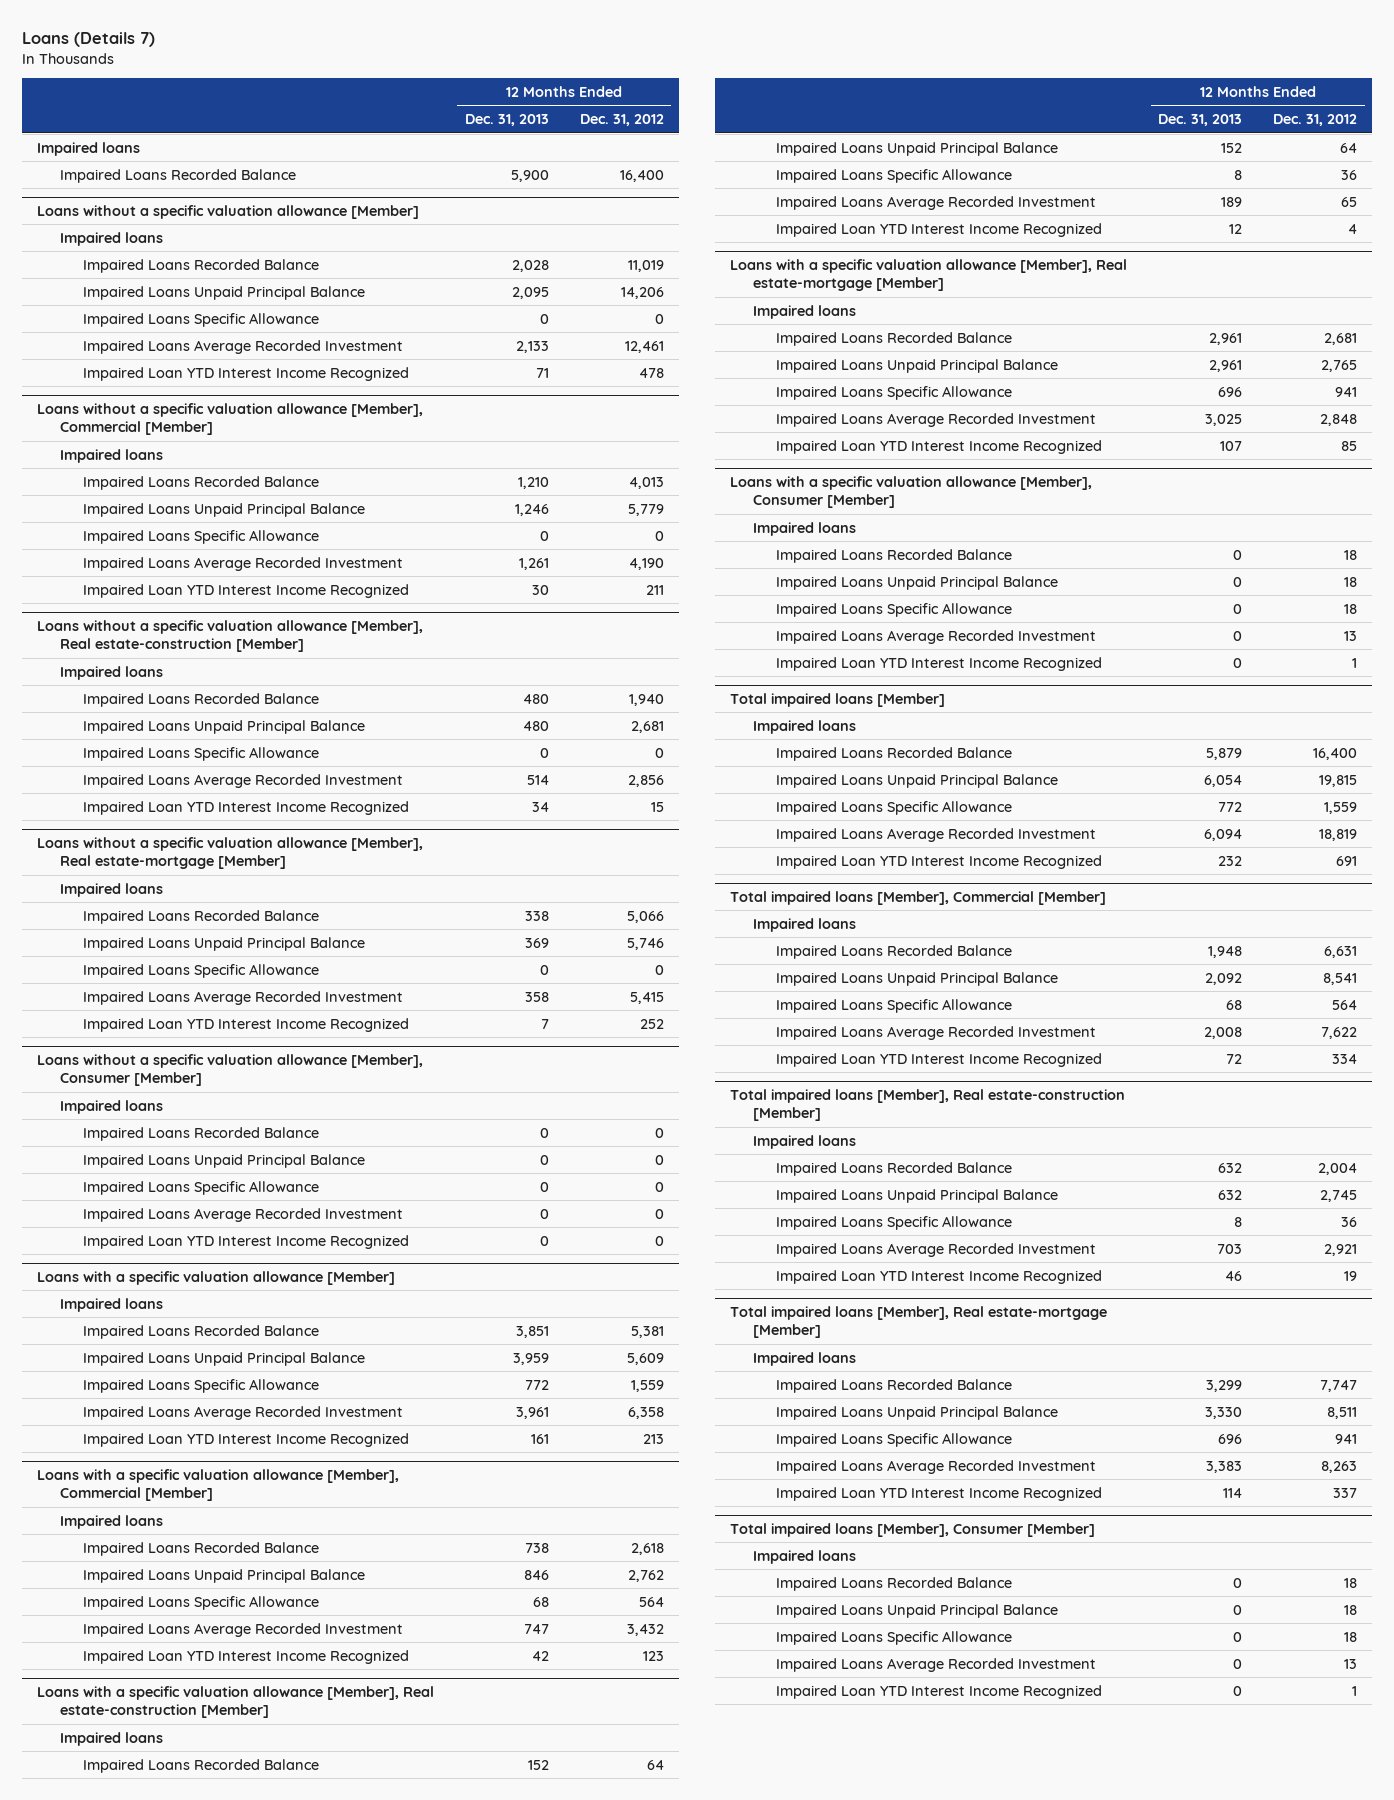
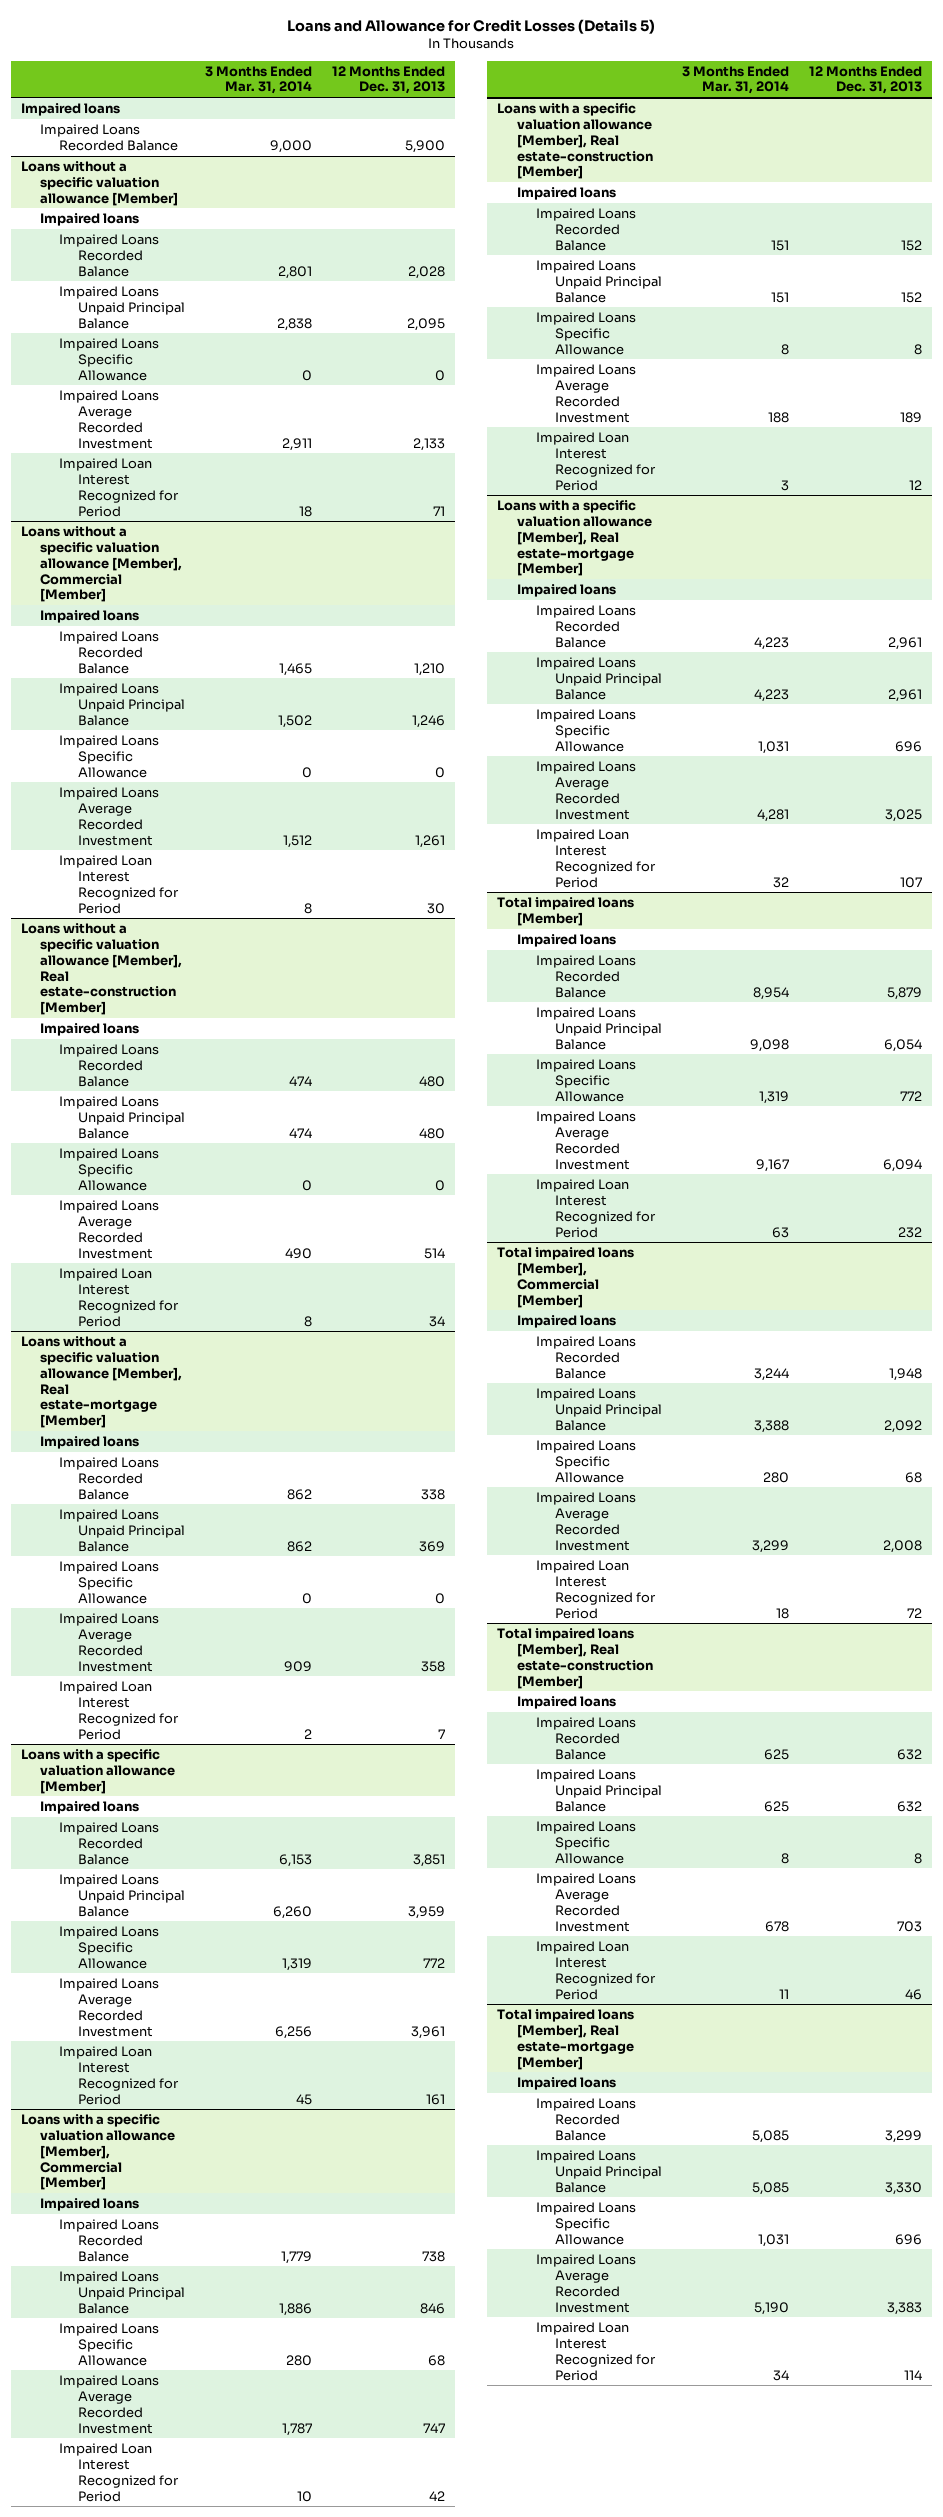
[21,32,155,48] Loans (Details 7) -> [287,18,656,34] Loans and Allowance for Credit Losses (Details 5)
[579,113,664,126] Dec. 31, 2012 -> none
none -> [205,65,313,95] 3 Months Ended Mar. 31, 2014
[83,366,410,381] Impaired Loan YTD Interest Income Recognized -> [59,458,180,517] Impaired Loan Interest Recognized for Period
[83,583,410,598] Impaired Loan YTD Interest Income Recognized -> [59,855,180,914] Impaired Loan Interest Recognized for Period
[83,800,410,815] Impaired Loan YTD Interest Income Recognized -> [59,1268,180,1327] Impaired Loan Interest Recognized for Period
[37,1053,424,1087] Loans without a specific valuation allowance [Member], Consumer [Member] -> none
[60,1099,164,1114] Impaired loans -> none
[83,1126,320,1141] Impaired Loans Recorded Balance -> none
[83,1153,366,1168] Impaired Loans Unpaid Principal Balance -> none
[83,1180,320,1195] Impaired Loans Specific Allowance -> none
[83,1207,404,1222] Impaired Loans Average Recorded Investment -> none
[83,1234,410,1249] Impaired Loan YTD Interest Income Recognized -> none
[83,1017,410,1032] Impaired Loan YTD Interest Income Recognized -> [59,1681,180,1740] Impaired Loan Interest Recognized for Period
[83,1432,410,1447] Impaired Loan YTD Interest Income Recognized -> [59,2046,180,2105] Impaired Loan Interest Recognized for Period
[83,1649,410,1664] Impaired Loan YTD Interest Income Recognized -> [59,2443,180,2502] Impaired Loan Interest Recognized for Period
[776,222,1103,237] Impaired Loan YTD Interest Income Recognized -> [535,432,656,491] Impaired Loan Interest Recognized for Period
[730,475,1093,509] Loans with a specific valuation allowance [Member], Consumer [Member] -> none
[753,521,857,536] Impaired loans -> none
[776,548,1013,563] Impaired Loans Recorded Balance -> none
[776,575,1059,590] Impaired Loans Unpaid Principal Balance -> none
[776,602,1013,617] Impaired Loans Specific Allowance -> none
[776,629,1097,644] Impaired Loans Average Recorded Investment -> none
[776,656,1103,671] Impaired Loan YTD Interest Income Recognized -> none
[776,439,1103,454] Impaired Loan YTD Interest Income Recognized -> [535,829,656,888] Impaired Loan Interest Recognized for Period
[776,854,1103,869] Impaired Loan YTD Interest Income Recognized -> [535,1179,656,1238] Impaired Loan Interest Recognized for Period
[776,1052,1103,1067] Impaired Loan YTD Interest Income Recognized -> [535,1560,656,1619] Impaired Loan Interest Recognized for Period
[776,1269,1103,1284] Impaired Loan YTD Interest Income Recognized -> [535,1941,656,2000] Impaired Loan Interest Recognized for Period
[730,1522,1096,1537] Total impaired loans [Member], Consumer [Member] -> none
[753,1549,857,1564] Impaired loans -> none
[776,1576,1013,1591] Impaired Loans Recorded Balance -> none
[776,1603,1059,1618] Impaired Loans Unpaid Principal Balance -> none
[776,1630,1013,1645] Impaired Loans Specific Allowance -> none
[776,1657,1097,1672] Impaired Loans Average Recorded Investment -> none
[776,1684,1103,1699] Impaired Loan YTD Interest Income Recognized -> none
[776,1486,1103,1501] Impaired Loan YTD Interest Income Recognized -> [535,2322,656,2381] Impaired Loan Interest Recognized for Period

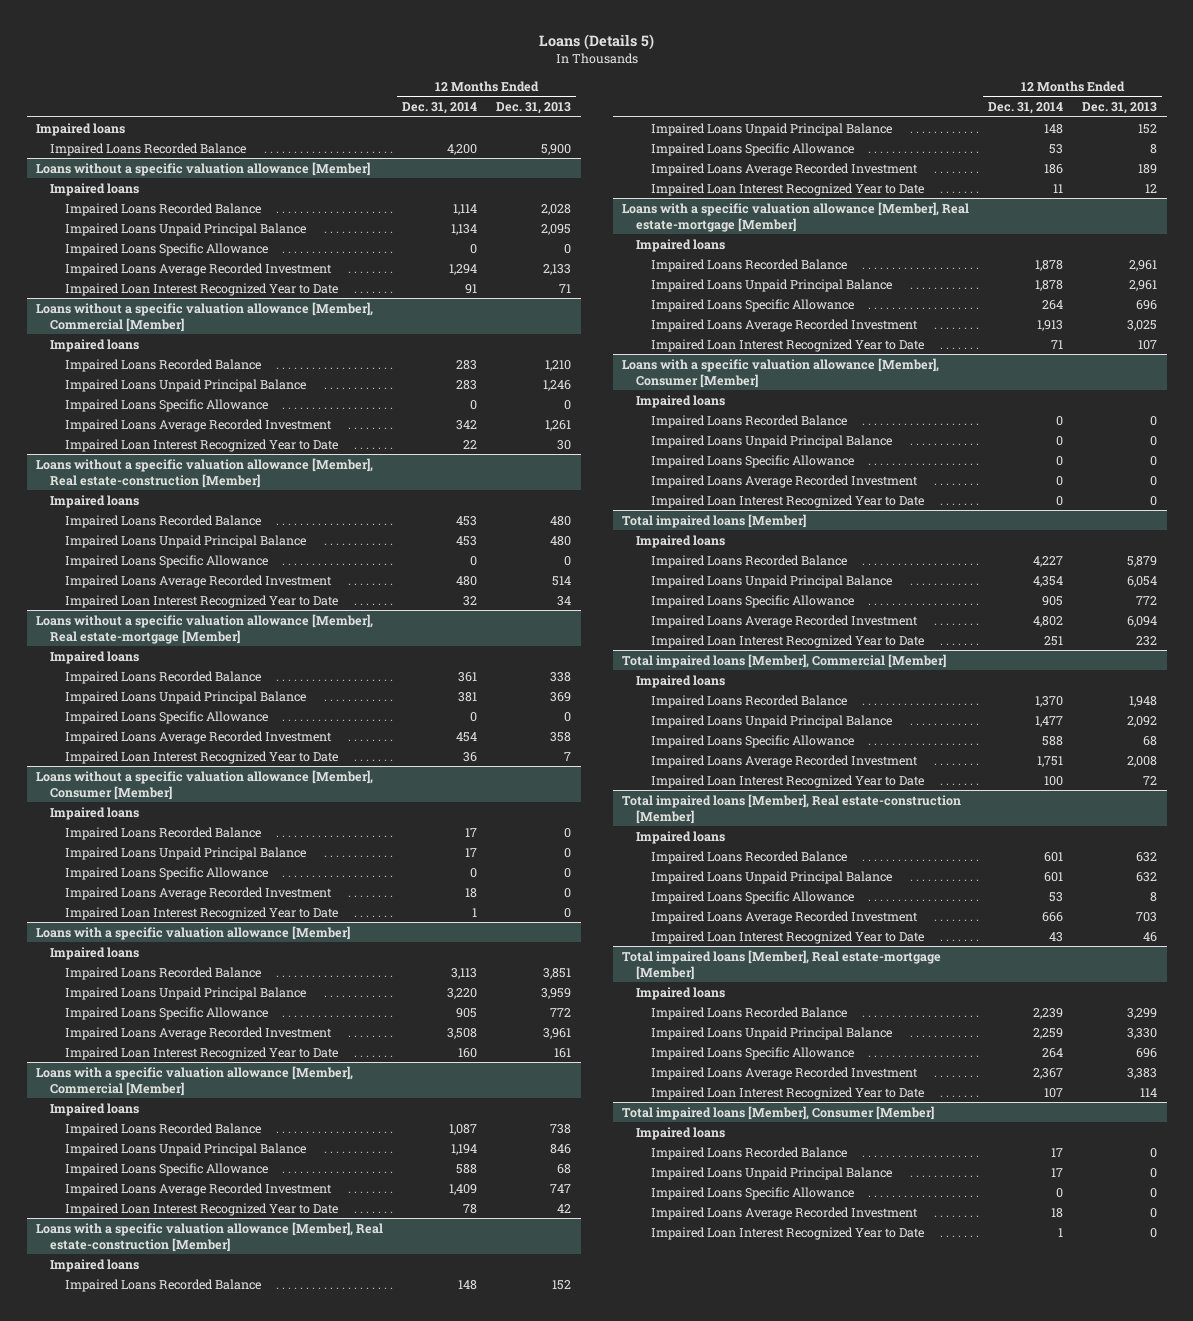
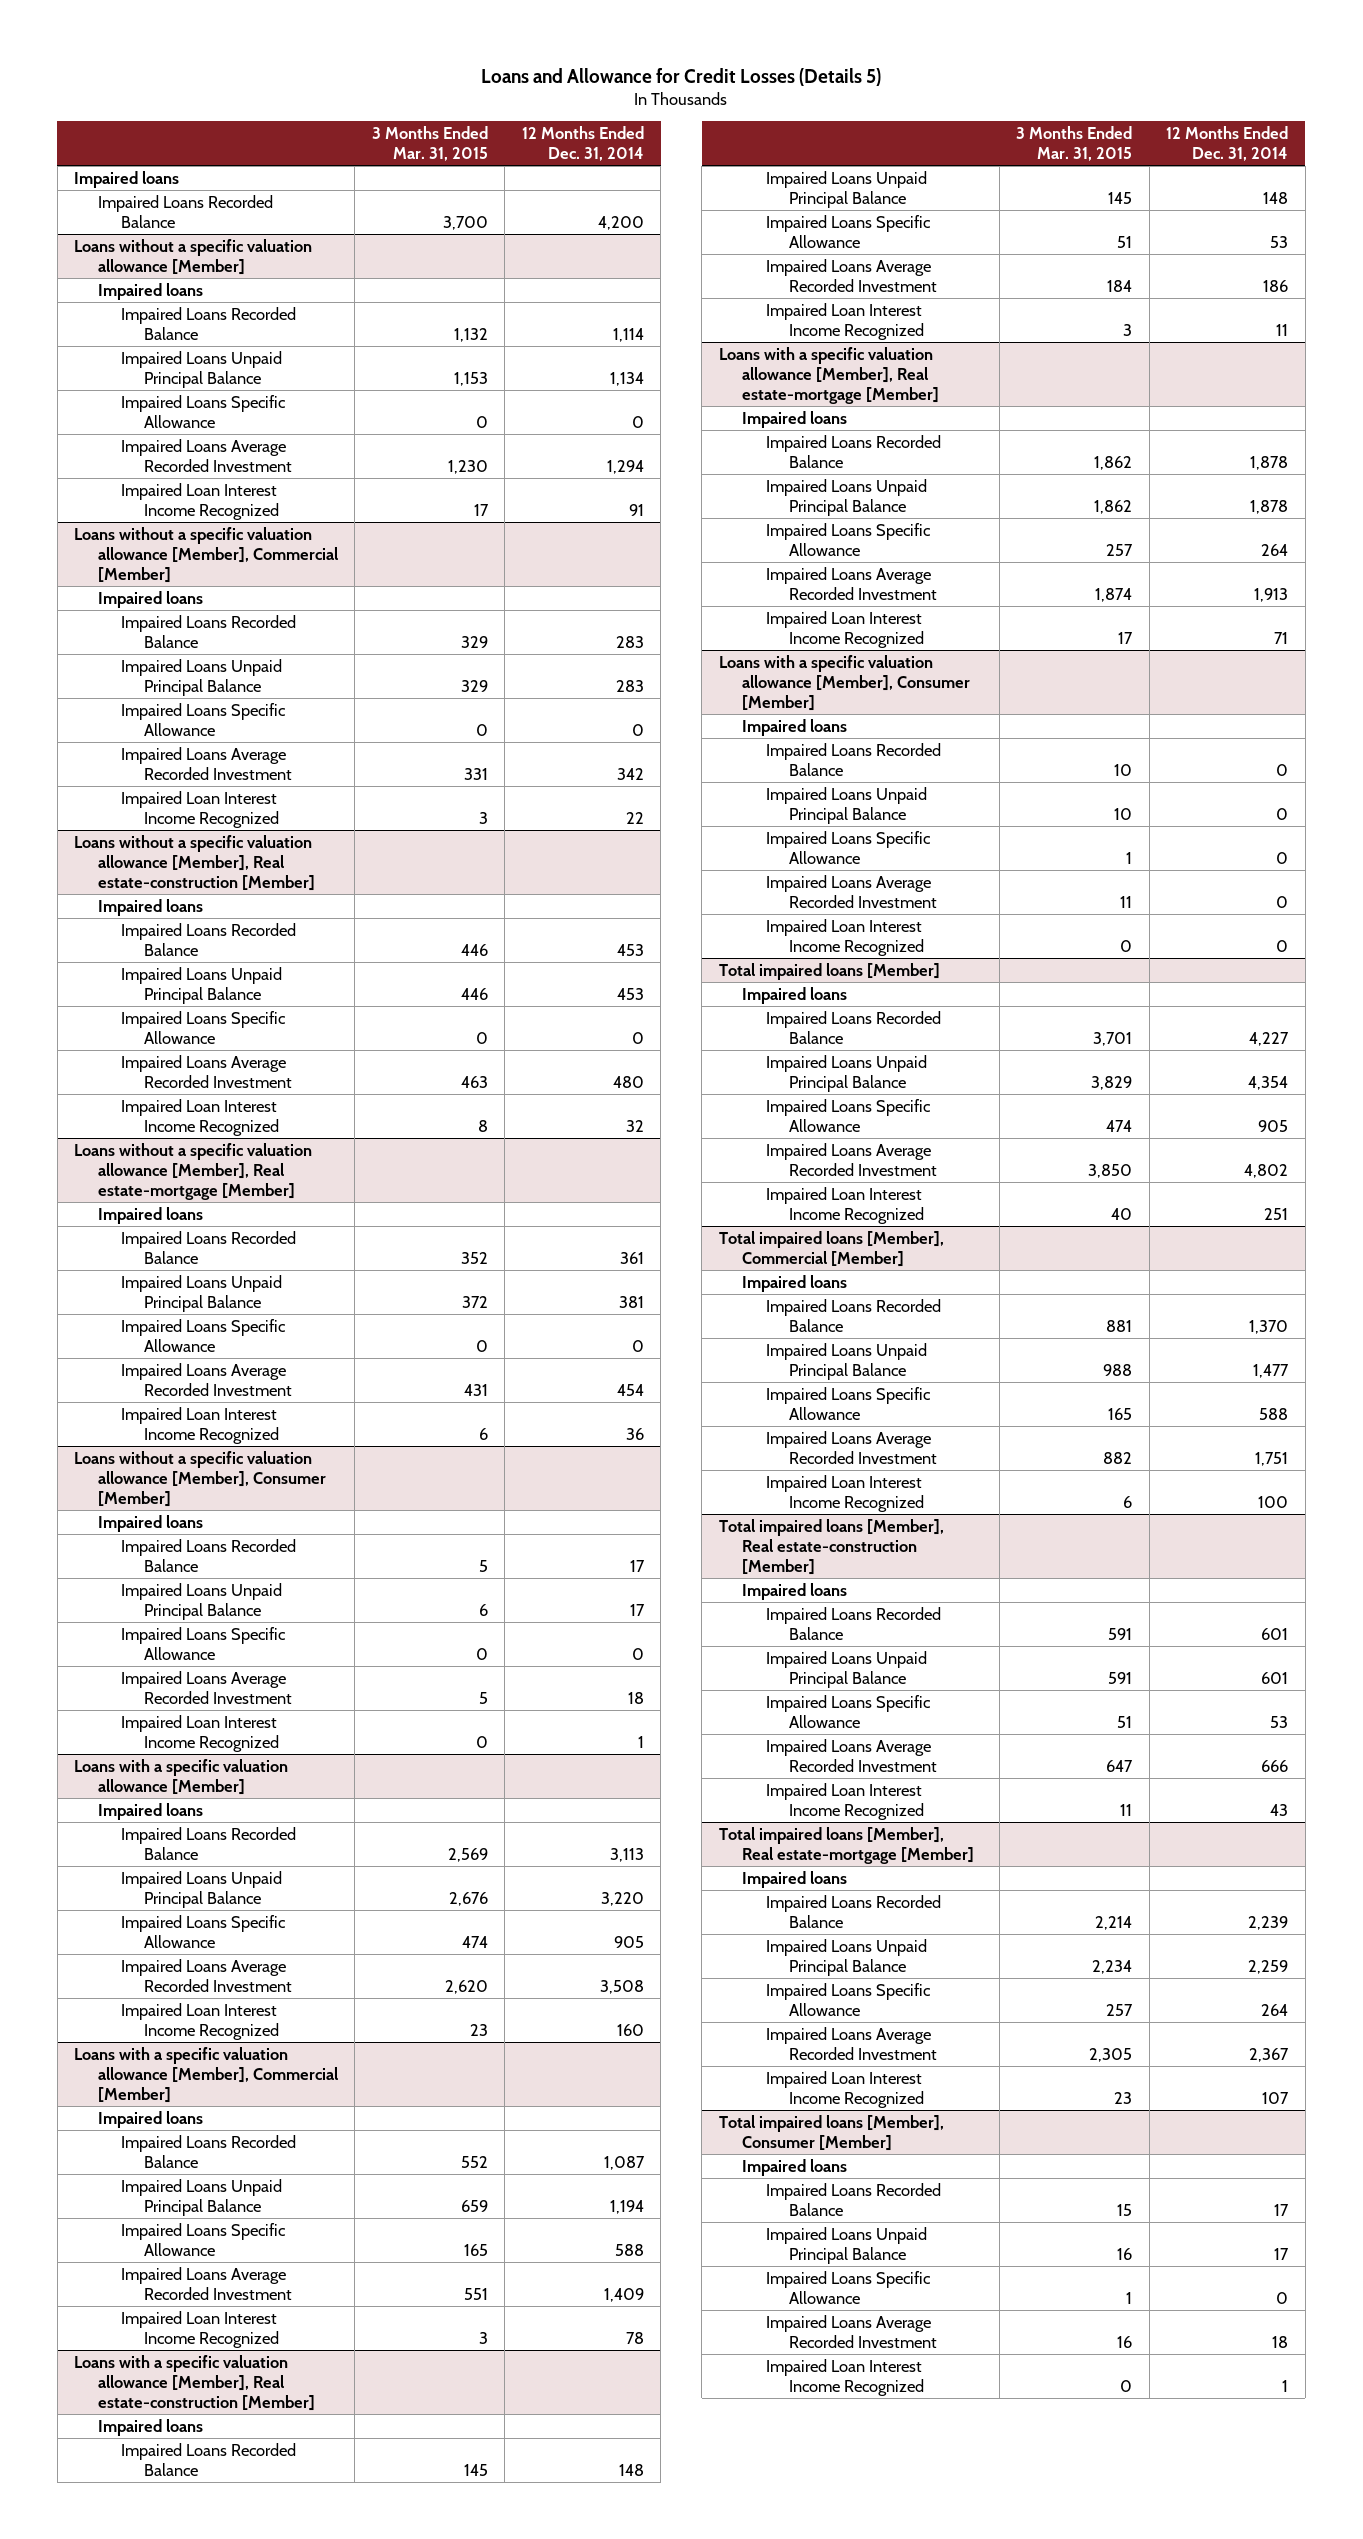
[538,34,654,51] Loans (Details 5) -> [481,67,882,86] Loans and Allowance for Credit Losses (Details 5)
[496,102,572,115] Dec. 31, 2013 -> none
none -> [371,126,488,161] 3 Months Ended Mar. 31, 2015
[64,282,338,296] Impaired Loan Interest Recognized Year to Date -> [121,482,280,520] Impaired Loan Interest Income Recognized
[64,438,338,452] Impaired Loan Interest Recognized Year to Date -> [121,790,280,828] Impaired Loan Interest Income Recognized
[64,594,338,608] Impaired Loan Interest Recognized Year to Date -> [121,1098,280,1136] Impaired Loan Interest Income Recognized
[64,750,338,764] Impaired Loan Interest Recognized Year to Date -> [121,1406,280,1444] Impaired Loan Interest Income Recognized
[64,906,338,920] Impaired Loan Interest Recognized Year to Date -> [121,1714,280,1752] Impaired Loan Interest Income Recognized
[64,1046,338,1060] Impaired Loan Interest Recognized Year to Date -> [121,2002,280,2040] Impaired Loan Interest Income Recognized
[64,1202,338,1216] Impaired Loan Interest Recognized Year to Date -> [121,2310,280,2348] Impaired Loan Interest Income Recognized
[650,182,924,196] Impaired Loan Interest Recognized Year to Date -> [765,302,925,340] Impaired Loan Interest Income Recognized
[650,338,924,352] Impaired Loan Interest Recognized Year to Date -> [765,610,925,648] Impaired Loan Interest Income Recognized
[650,494,924,508] Impaired Loan Interest Recognized Year to Date -> [765,918,925,956] Impaired Loan Interest Income Recognized
[650,634,924,648] Impaired Loan Interest Recognized Year to Date -> [765,1186,925,1224] Impaired Loan Interest Income Recognized
[650,774,924,788] Impaired Loan Interest Recognized Year to Date -> [765,1474,925,1512] Impaired Loan Interest Income Recognized
[650,930,924,944] Impaired Loan Interest Recognized Year to Date -> [765,1782,925,1820] Impaired Loan Interest Income Recognized
[650,1086,924,1100] Impaired Loan Interest Recognized Year to Date -> [765,2070,925,2108] Impaired Loan Interest Income Recognized
[650,1226,924,1240] Impaired Loan Interest Recognized Year to Date -> [765,2358,925,2396] Impaired Loan Interest Income Recognized

